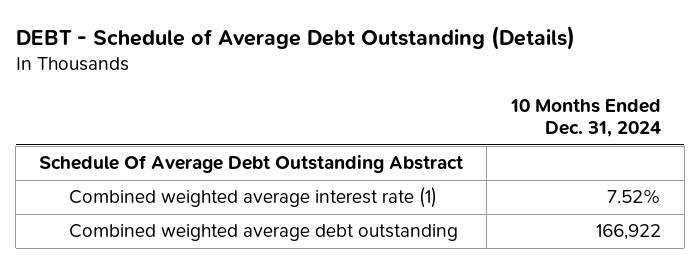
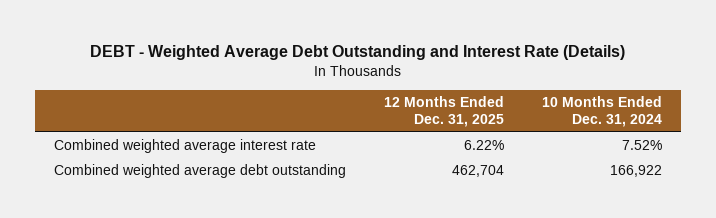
[15,25,575,50] DEBT - Schedule of Average Debt Outstanding (Details) -> [90,45,626,61] DEBT - Weighted Average Debt Outstanding and Interest Rate (Details)
none -> [384,96,505,128] 12 Months Ended Dec. 31, 2025
[39,155,464,174] Schedule Of Average Debt Outstanding Abstract -> none
[69,187,438,209] Combined weighted average interest rate (1) -> [54,139,317,154] Combined weighted average interest rate

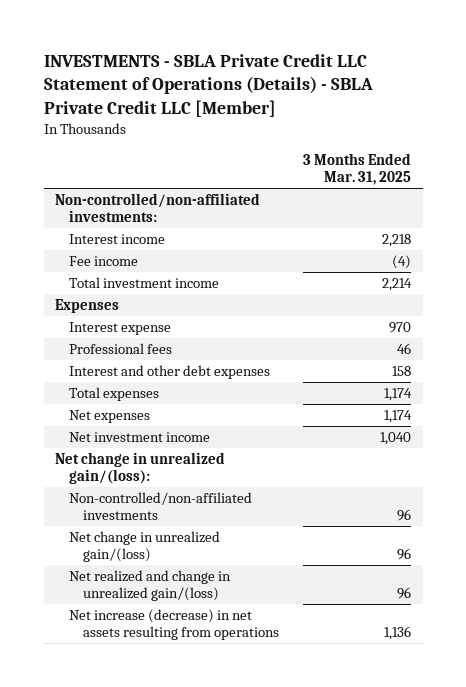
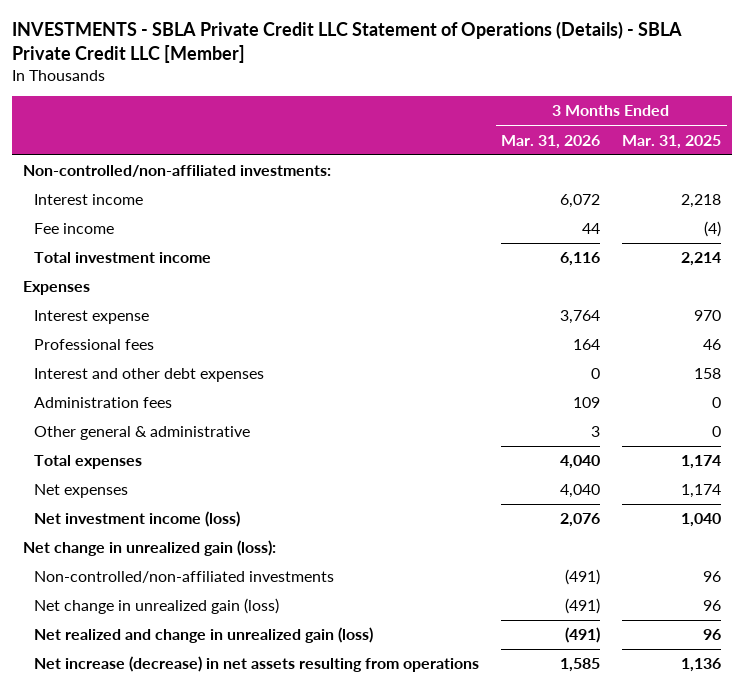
none -> [501,134,601,149] Mar. 31, 2026
none -> [34,397,173,409] Administration fees
none -> [34,426,251,441] Other general & administrative
[69,432,211,443] Net investment income -> [34,511,241,528] Net investment income (loss)
[55,452,226,485] Net change in unrealized gain/(loss): -> [23,540,277,557] Net change in unrealized gain (loss):
[69,531,221,563] Net change in unrealized gain/(loss) -> [34,598,280,615] Net change in unrealized gain (loss)
[69,570,232,602] Net realized and change in unrealized gain/(loss) -> [34,627,374,644] Net realized and change in unrealized gain (loss)

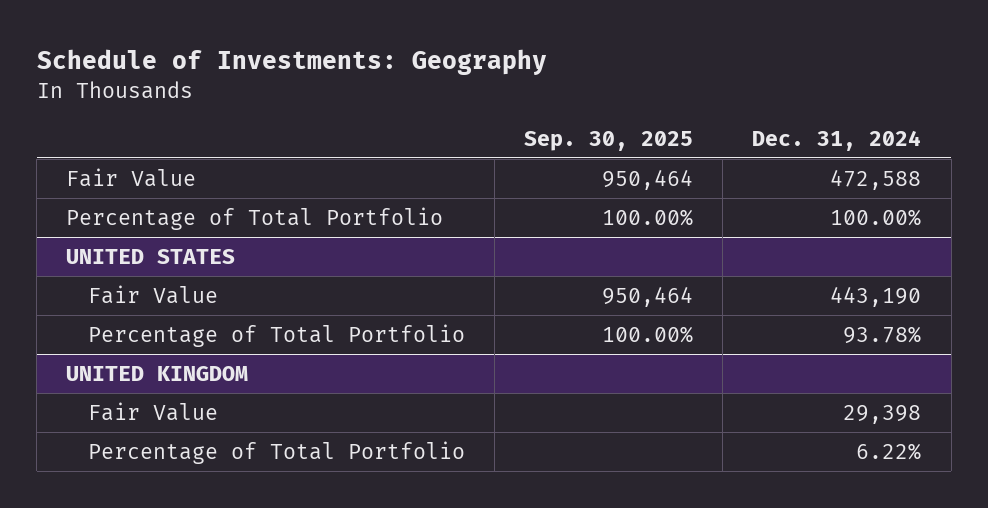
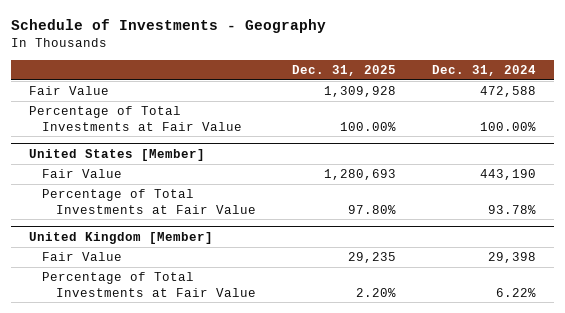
[36,49,547,76] Schedule of Investments: Geography -> [10,19,326,34] Schedule of Investments - Geography
[524,130,694,151] Sep. 30, 2025 -> none
none -> [291,64,396,76] Dec. 31, 2025
[66,206,444,230] Percentage of Total Portfolio -> none
none -> [28,106,243,131] Percentage of Total Investments at Fair Value
[66,248,236,264] UNITED STATES -> [28,148,205,161] United States [Member]
[87,323,465,347] Percentage of Total Portfolio -> [42,189,256,214] Percentage of Total Investments at Fair Value
[66,365,249,381] UNITED KINGDOM -> [28,231,213,244] United Kingdom [Member]
[87,440,465,464] Percentage of Total Portfolio -> [42,272,256,297] Percentage of Total Investments at Fair Value

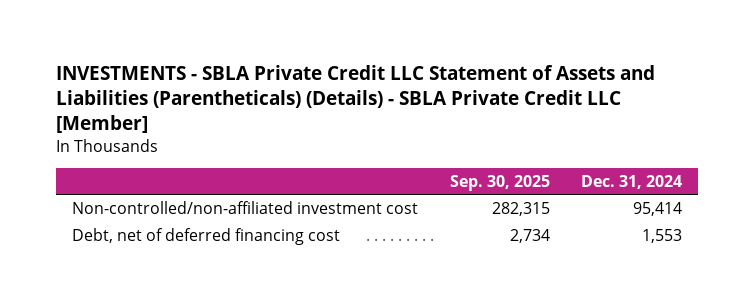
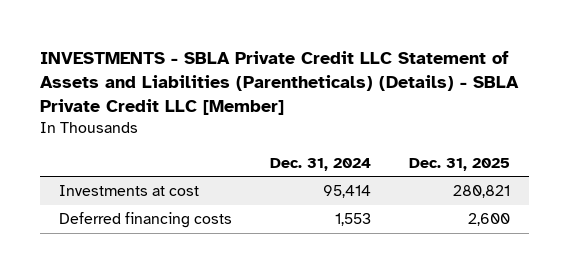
[449,174,550,191] Sep. 30, 2025 -> none
none -> [409,157,511,171] Dec. 31, 2025
[71,201,418,215] Non-controlled/non-affiliated investment cost -> [59,185,200,197] Investments at cost
[71,228,340,246] Debt, net of deferred financing cost -> [59,212,233,229] Deferred financing costs

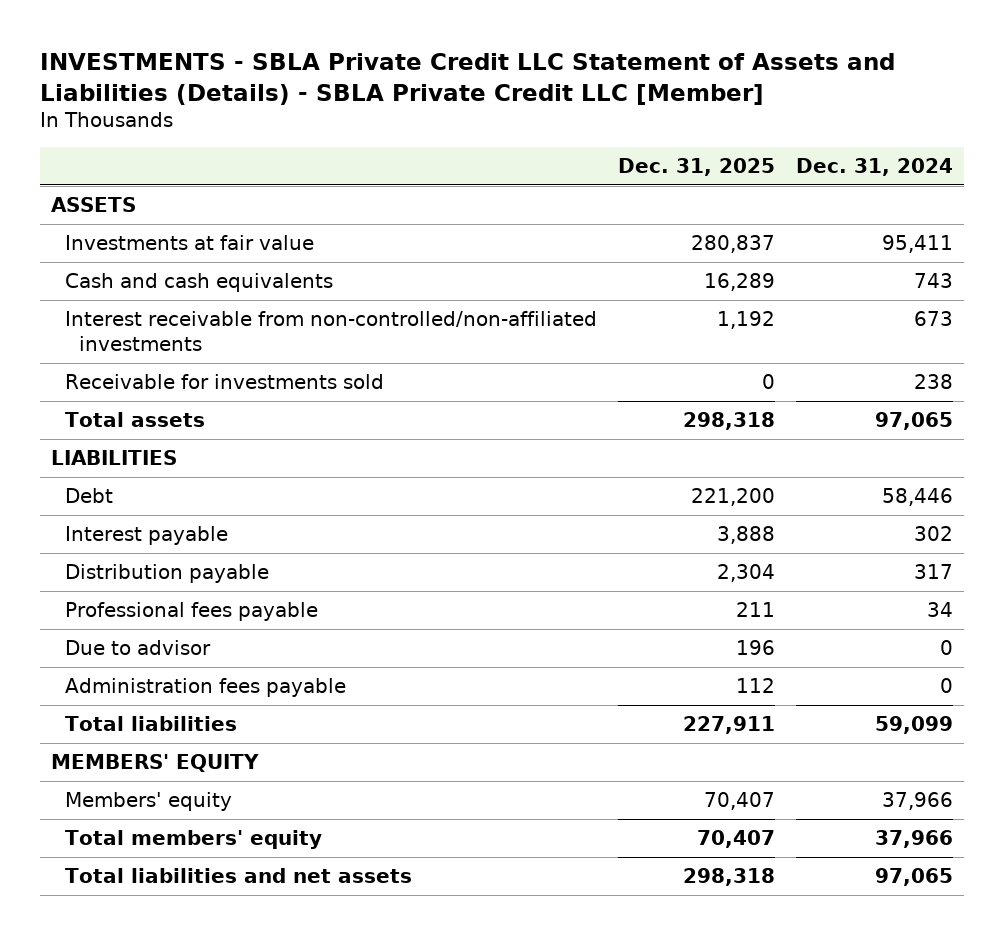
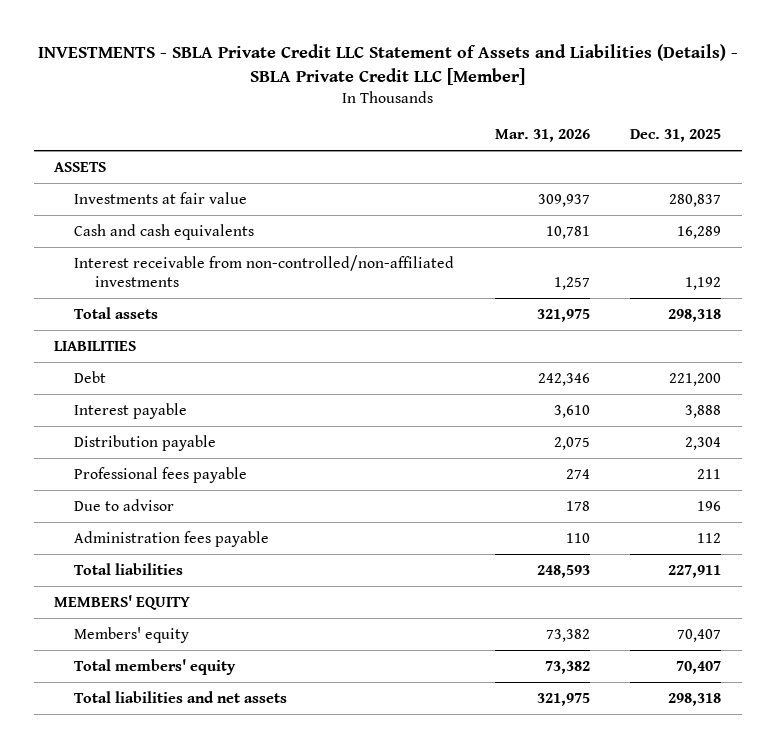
[796,157,954,176] Dec. 31, 2024 -> none
none -> [494,129,590,143] Mar. 31, 2026
[64,374,384,390] Receivable for investments sold -> none

